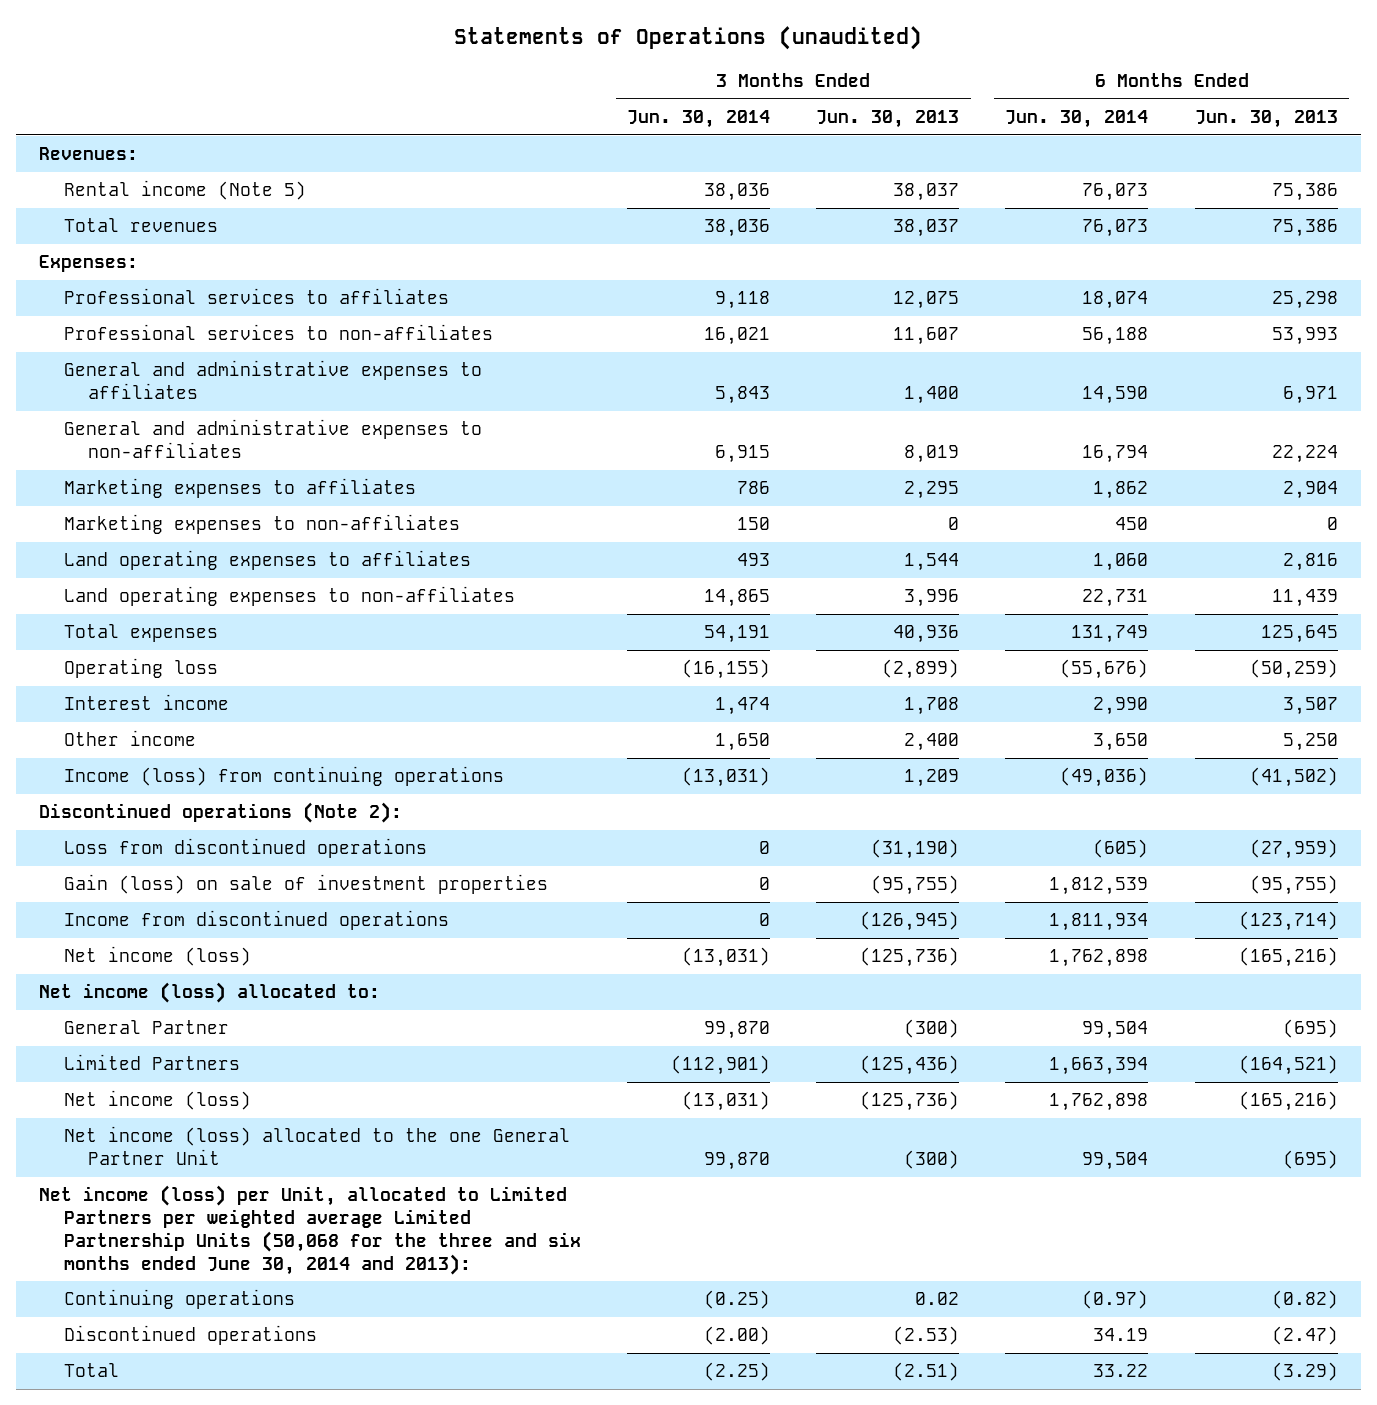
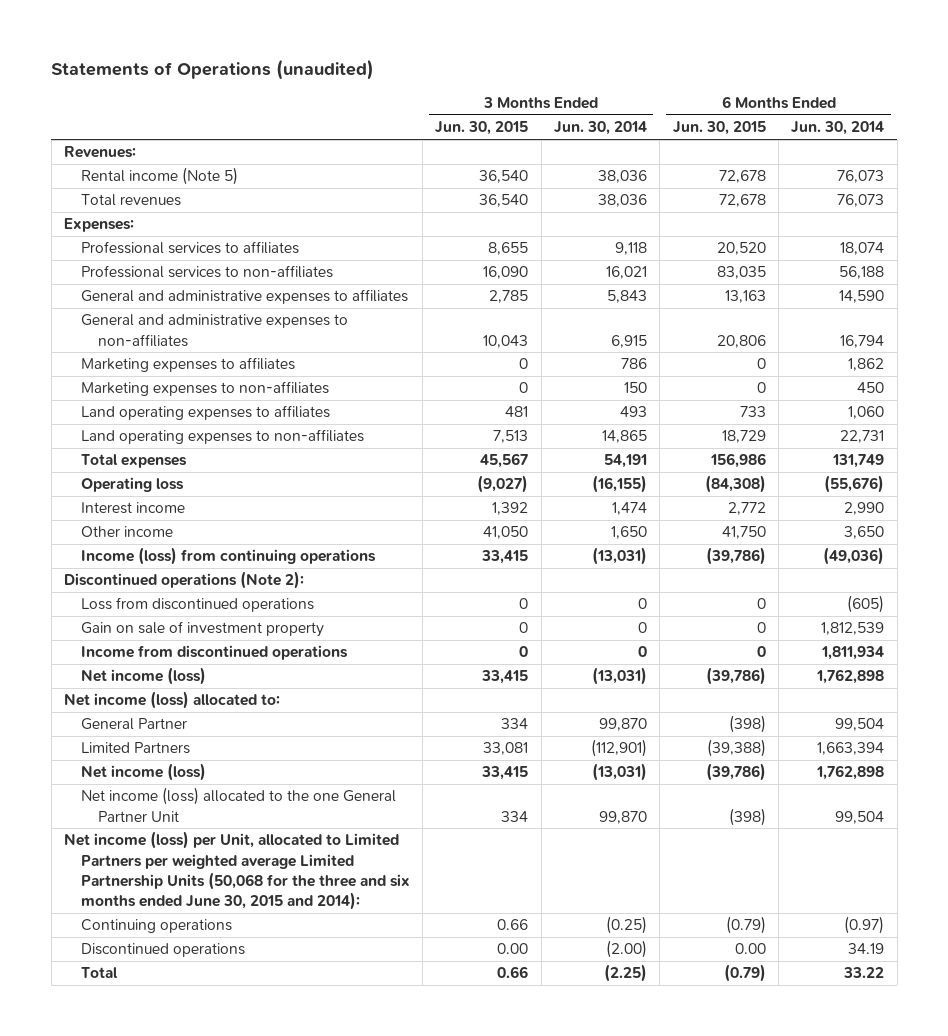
[816,110,960,129] Jun. 30, 2013 -> none
[1194,110,1338,129] Jun. 30, 2013 -> none
none -> [435,121,529,136] Jun. 30, 2015
none -> [672,121,766,136] Jun. 30, 2015
[63,874,548,895] Gain (loss) on sale of investment properties -> [80,621,324,638] Gain on sale of investment property
[39,1185,581,1275] Net income (loss) per Unit, allocated to Limited Partners per weighted average Limited Partnership Units (50,068 for the three and six months ended June 30, 2014 and 2013): -> [63,831,410,911] Net income (loss) per Unit, allocated to Limited Partners per weighted average Limited Partnership Units (50,068 for the three and six months ended June 30, 2015 and 2014):

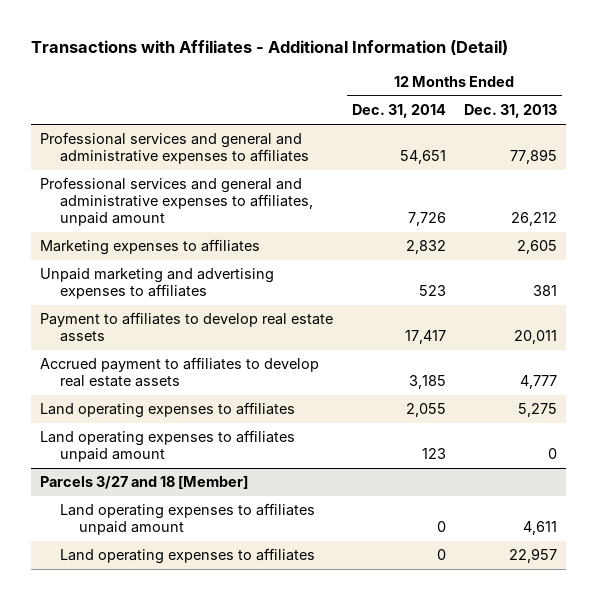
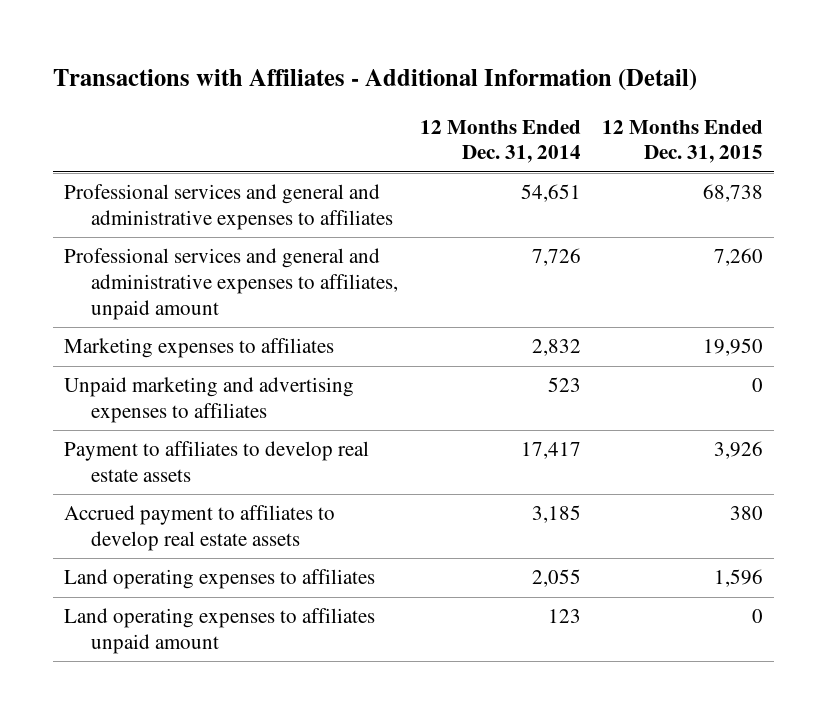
[464,104,558,119] Dec. 31, 2013 -> none
none -> [602,119,764,164] 12 Months Ended Dec. 31, 2015
[40,476,249,490] Parcels 3/27 and 18 [Member] -> none
[59,503,315,536] Land operating expenses to affiliates unpaid amount -> none
[59,548,315,565] Land operating expenses to affiliates -> none

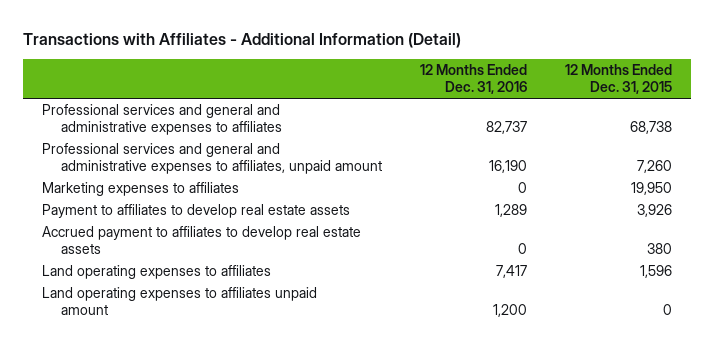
[419,119,581,164] 12 Months Ended Dec. 31, 2014 -> none
none -> [419,63,527,95] 12 Months Ended Dec. 31, 2016
[64,377,355,424] Unpaid marketing and advertising expenses to affiliates -> none

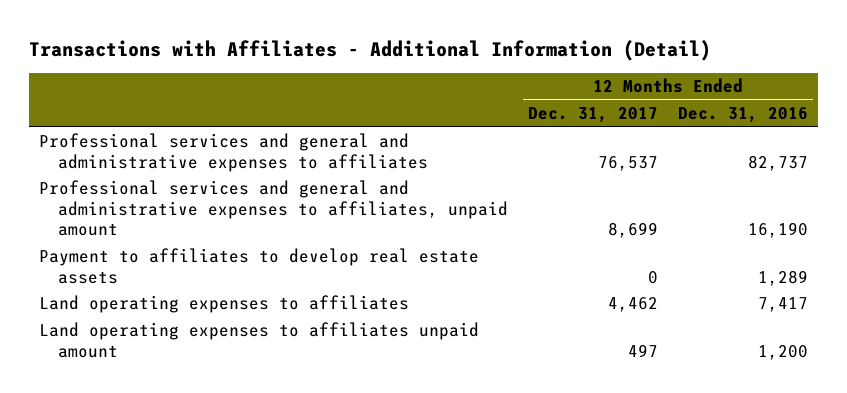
[564,63,672,95] 12 Months Ended Dec. 31, 2015 -> none
none -> [527,107,658,124] Dec. 31, 2017
[41,182,239,197] Marketing expenses to affiliates -> none
[41,226,361,255] Accrued payment to affiliates to develop real estate assets -> none

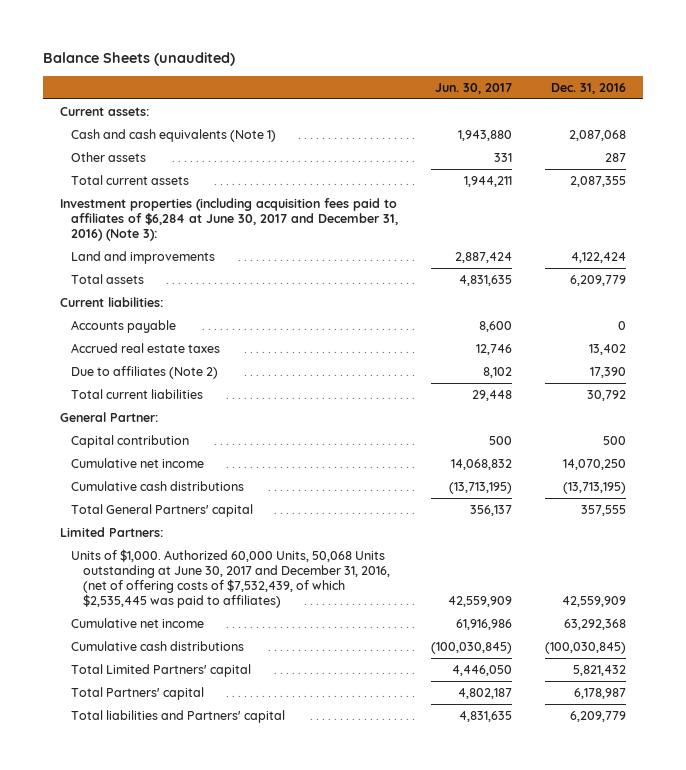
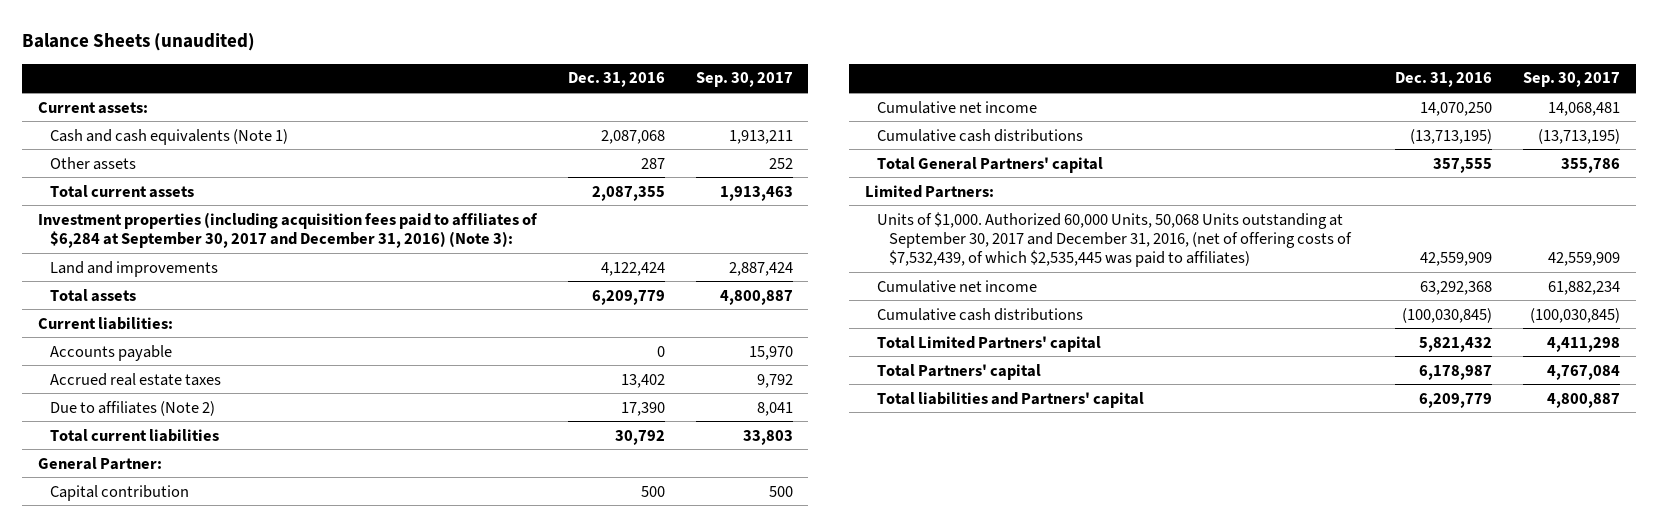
[435,82,513,94] Jun. 30, 2017 -> none
none -> [695,72,793,88] Sep. 30, 2017
[59,197,399,241] Investment properties (including acquisition fees paid to affiliates of $6,284 at June 30, 2017 and December 31, 2016) (Note 3): -> [37,211,538,248] Investment properties (including acquisition fees paid to affiliates of $6,284 at September 30, 2017 and December 31, 2016) (Note 3):
[71,548,391,608] Units of $1,000. Authorized 60,000 Units, 50,068 Units outstanding at June 30, 2017 and December 31, 2016, (net of offering costs of $7,532,439, of which $2,535,445 was paid to affiliates) -> [877,211,1353,267] Units of $1,000. Authorized 60,000 Units, 50,068 Units outstanding at September 30, 2017 and December 31, 2016, (net of offering costs of $7,532,439, of which $2,535,445 was paid to affiliates)

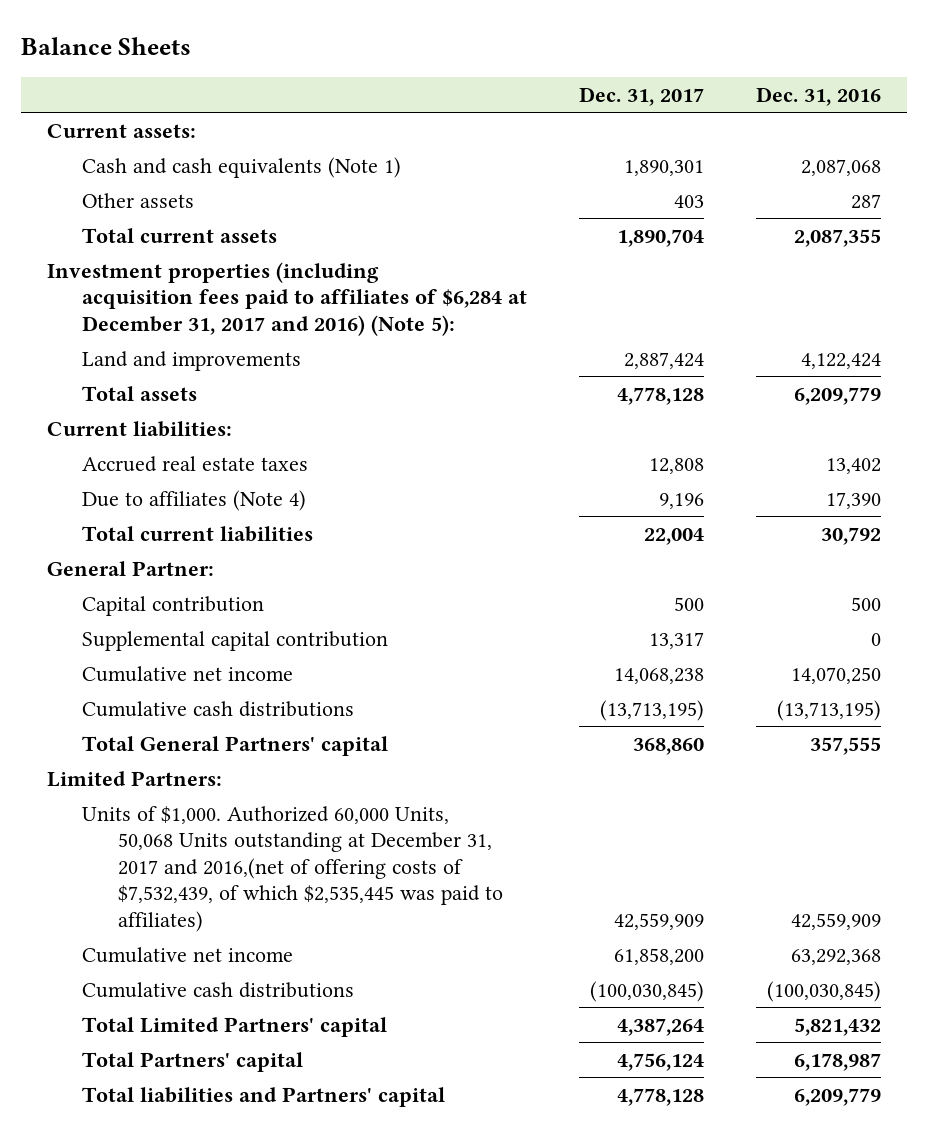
[22,33,256,52] Balance Sheets (unaudited) -> [20,37,191,56] Balance Sheets
[695,72,793,88] Sep. 30, 2017 -> none
none -> [579,87,705,107] Dec. 31, 2017
[37,211,538,248] Investment properties (including acquisition fees paid to affiliates of $6,284 at September 30, 2017 and December 31, 2016) (Note 3): -> [46,261,528,336] Investment properties (including acquisition fees paid to affiliates of $6,284 at December 31, 2017 and 2016) (Note 5):
[49,344,172,361] Accounts payable -> none
[49,400,215,416] Due to affiliates (Note 2) -> [82,489,307,511] Due to affiliates (Note 4)
none -> [82,630,389,651] Supplemental capital contribution
[877,211,1353,267] Units of $1,000. Authorized 60,000 Units, 50,068 Units outstanding at September 30, 2017 and December 31, 2016, (net of offering costs of $7,532,439, of which $2,535,445 was paid to affiliates) -> [82,805,503,932] Units of $1,000. Authorized 60,000 Units, 50,068 Units outstanding at December 31, 2017 and 2016,(net of offering costs of $7,532,439, of which $2,535,445 was paid to affiliates)

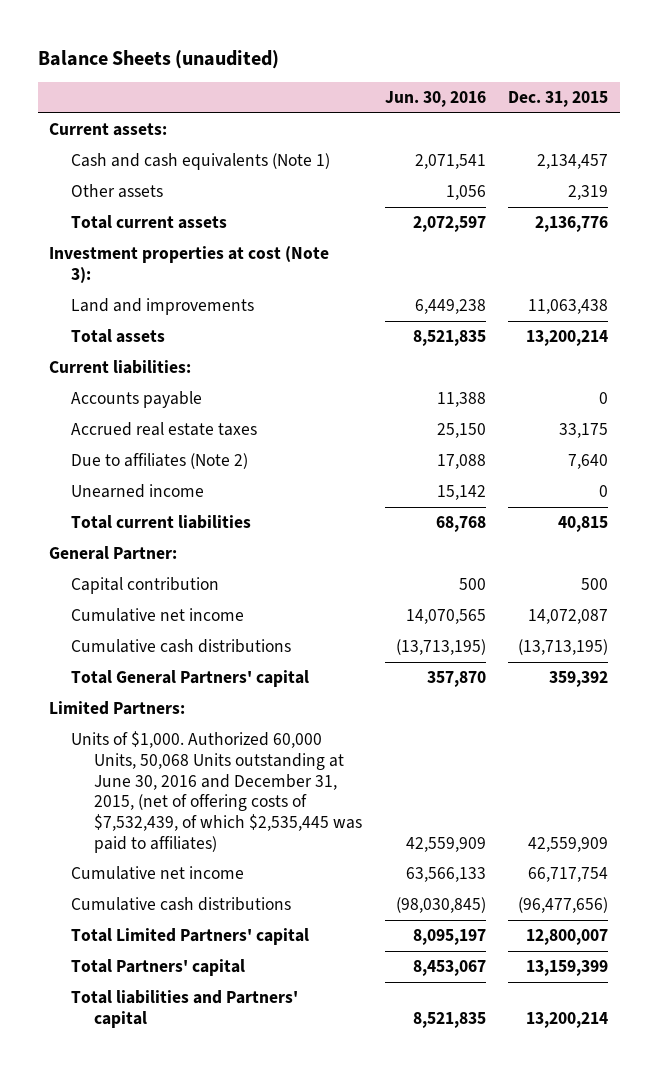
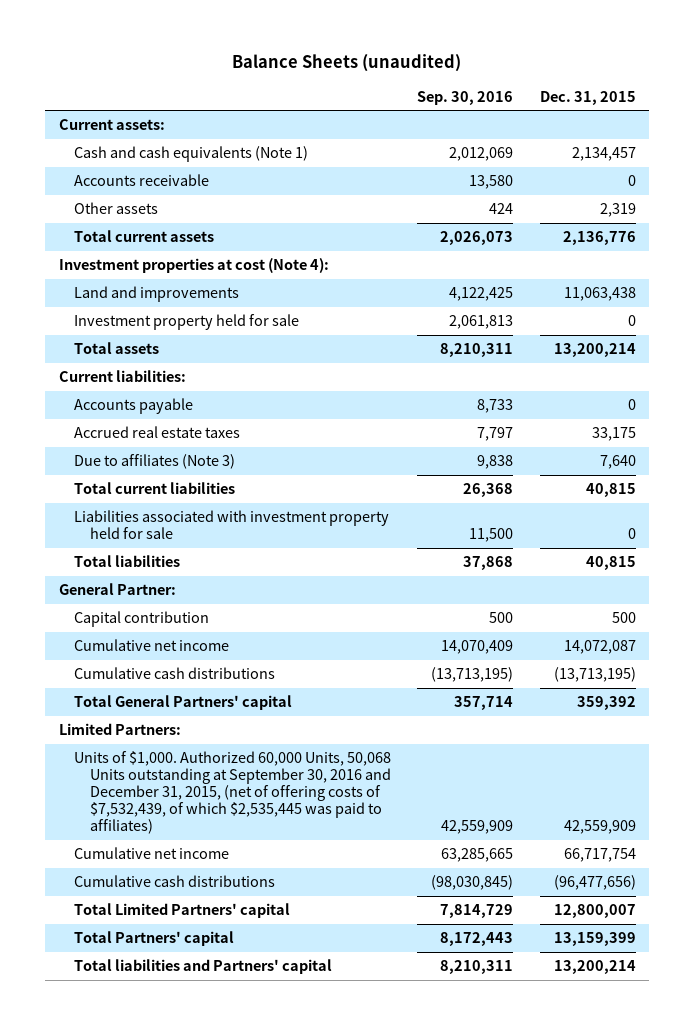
[384,90,486,107] Jun. 30, 2016 -> none
none -> [417,90,514,105] Sep. 30, 2016
none -> [74,174,210,187] Accounts receivable
[49,246,330,283] Investment properties at cost (Note 3): -> [58,258,329,274] Investment properties at cost (Note 4):
none -> [74,314,300,331] Investment property held for sale
[71,484,205,499] Unearned income -> none
[71,453,249,470] Due to affiliates (Note 2) -> [74,454,236,470] Due to affiliates (Note 3)
none -> [74,510,390,540] Liabilities associated with investment property held for sale
none -> [74,555,181,568] Total liabilities
[71,731,362,853] Units of $1,000. Authorized 60,000 Units, 50,068 Units outstanding at June 30, 2016 and December 31, 2015, (net of offering costs of $7,532,439, of which $2,535,445 was paid to affiliates) -> [74,751,392,835] Units of $1,000. Authorized 60,000 Units, 50,068 Units outstanding at September 30, 2016 and December 31, 2015, (net of offering costs of $7,532,439, of which $2,535,445 was paid to affiliates)

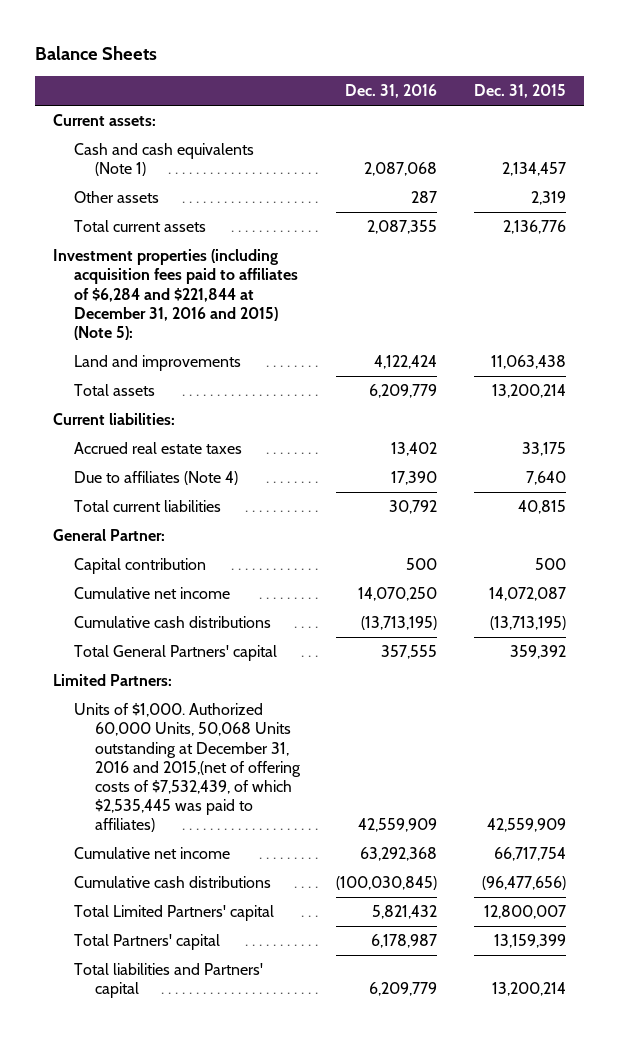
[232,53,462,72] Balance Sheets (unaudited) -> [34,45,157,60] Balance Sheets
[417,90,514,105] Sep. 30, 2016 -> none
none -> [345,84,438,99] Dec. 31, 2016
[74,174,210,187] Accounts receivable -> none
[58,258,329,274] Investment properties at cost (Note 4): -> [52,249,298,340] Investment properties (including acquisition fees paid to affiliates of $6,284 and $221,844 at December 31, 2016 and 2015) (Note 5):
[74,314,300,331] Investment property held for sale -> none
[74,398,194,415] Accounts payable -> none
[74,454,236,470] Due to affiliates (Note 3) -> [73,471,238,486] Due to affiliates (Note 4)
[74,510,390,540] Liabilities associated with investment property held for sale -> none
[74,555,181,568] Total liabilities -> none
[74,751,392,835] Units of $1,000. Authorized 60,000 Units, 50,068 Units outstanding at September 30, 2016 and December 31, 2015, (net of offering costs of $7,532,439, of which $2,535,445 was paid to affiliates) -> [73,703,301,833] Units of $1,000. Authorized 60,000 Units, 50,068 Units outstanding at December 31, 2016 and 2015,(net of offering costs of $7,532,439, of which $2,535,445 was paid to affiliates)

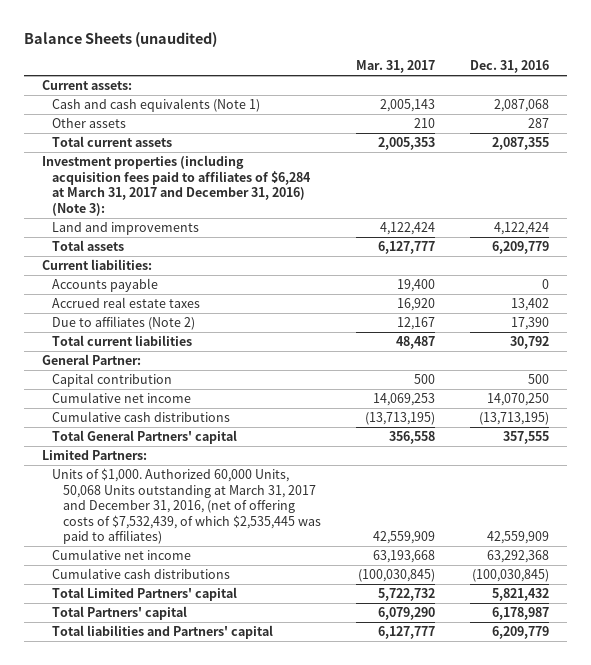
[34,45,157,60] Balance Sheets -> [24,31,218,47] Balance Sheets (unaudited)
[474,84,567,99] Dec. 31, 2015 -> none
none -> [356,60,436,74] Mar. 31, 2017
[52,249,298,340] Investment properties (including acquisition fees paid to affiliates of $6,284 and $221,844 at December 31, 2016 and 2015) (Note 5): -> [41,155,312,216] Investment properties (including acquisition fees paid to affiliates of $6,284 at March 31, 2017 and December 31, 2016) (Note 3):
none -> [52,278,159,293] Accounts payable
[73,471,238,486] Due to affiliates (Note 4) -> [52,316,196,331] Due to affiliates (Note 2)
[73,703,301,833] Units of $1,000. Authorized 60,000 Units, 50,068 Units outstanding at December 31, 2016 and 2015,(net of offering costs of $7,532,439, of which $2,535,445 was paid to affiliates) -> [52,468,322,545] Units of $1,000. Authorized 60,000 Units, 50,068 Units outstanding at March 31, 2017 and December 31, 2016, (net of offering costs of $7,532,439, of which $2,535,445 was paid to affiliates)

